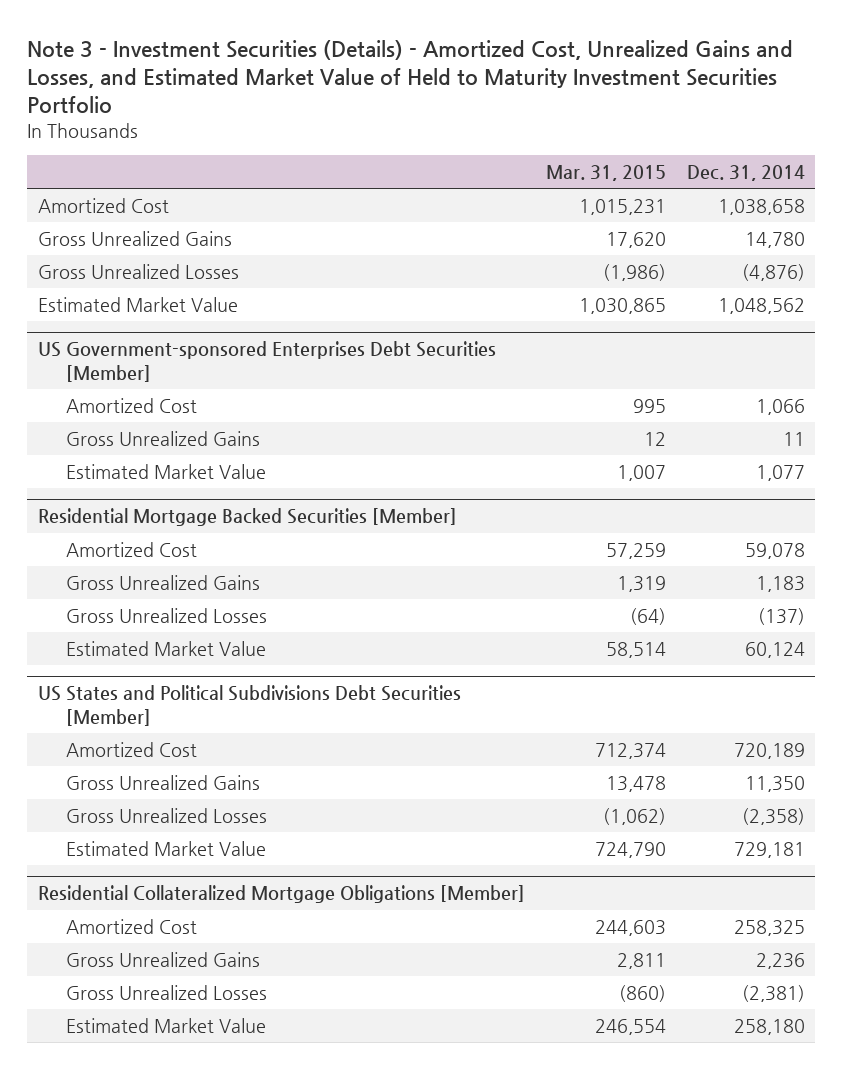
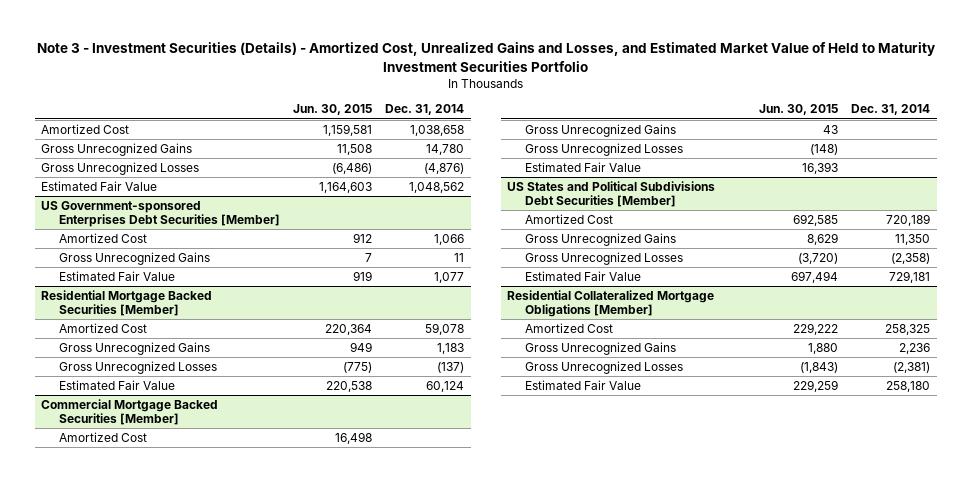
[545,165,666,182] Mar. 31, 2015 -> none
none -> [293,104,373,116] Jun. 30, 2015
[37,230,232,246] Gross Unrealized Gains -> [41,142,193,156] Gross Unrecognized Gains
[37,263,239,279] Gross Unrealized Losses -> [41,161,200,175] Gross Unrecognized Losses
[37,296,238,312] Estimated Market Value -> [41,180,158,191] Estimated Fair Value
[65,430,260,446] Gross Unrealized Gains -> [58,251,210,265] Gross Unrecognized Gains
[65,463,266,479] Estimated Market Value -> [58,270,175,281] Estimated Fair Value
[65,574,260,590] Gross Unrealized Gains -> [58,341,210,355] Gross Unrecognized Gains
[65,607,267,623] Gross Unrealized Losses -> [58,360,217,374] Gross Unrecognized Losses
[65,640,266,656] Estimated Market Value -> [58,379,175,390] Estimated Fair Value
none -> [41,398,219,425] Commercial Mortgage Backed Securities [Member]
none -> [58,431,147,442] Amortized Cost
none -> [524,123,676,137] Gross Unrecognized Gains
none -> [524,142,683,156] Gross Unrecognized Losses
none -> [524,161,641,172] Estimated Fair Value
[65,774,260,790] Gross Unrealized Gains -> [524,232,676,246] Gross Unrecognized Gains
[65,807,267,823] Gross Unrealized Losses -> [524,251,683,265] Gross Unrecognized Losses
[65,840,266,856] Estimated Market Value -> [524,270,641,281] Estimated Fair Value
[65,951,260,967] Gross Unrealized Gains -> [524,341,676,355] Gross Unrecognized Gains
[65,984,267,1000] Gross Unrealized Losses -> [524,360,683,374] Gross Unrecognized Losses
[65,1017,266,1033] Estimated Market Value -> [524,379,641,390] Estimated Fair Value

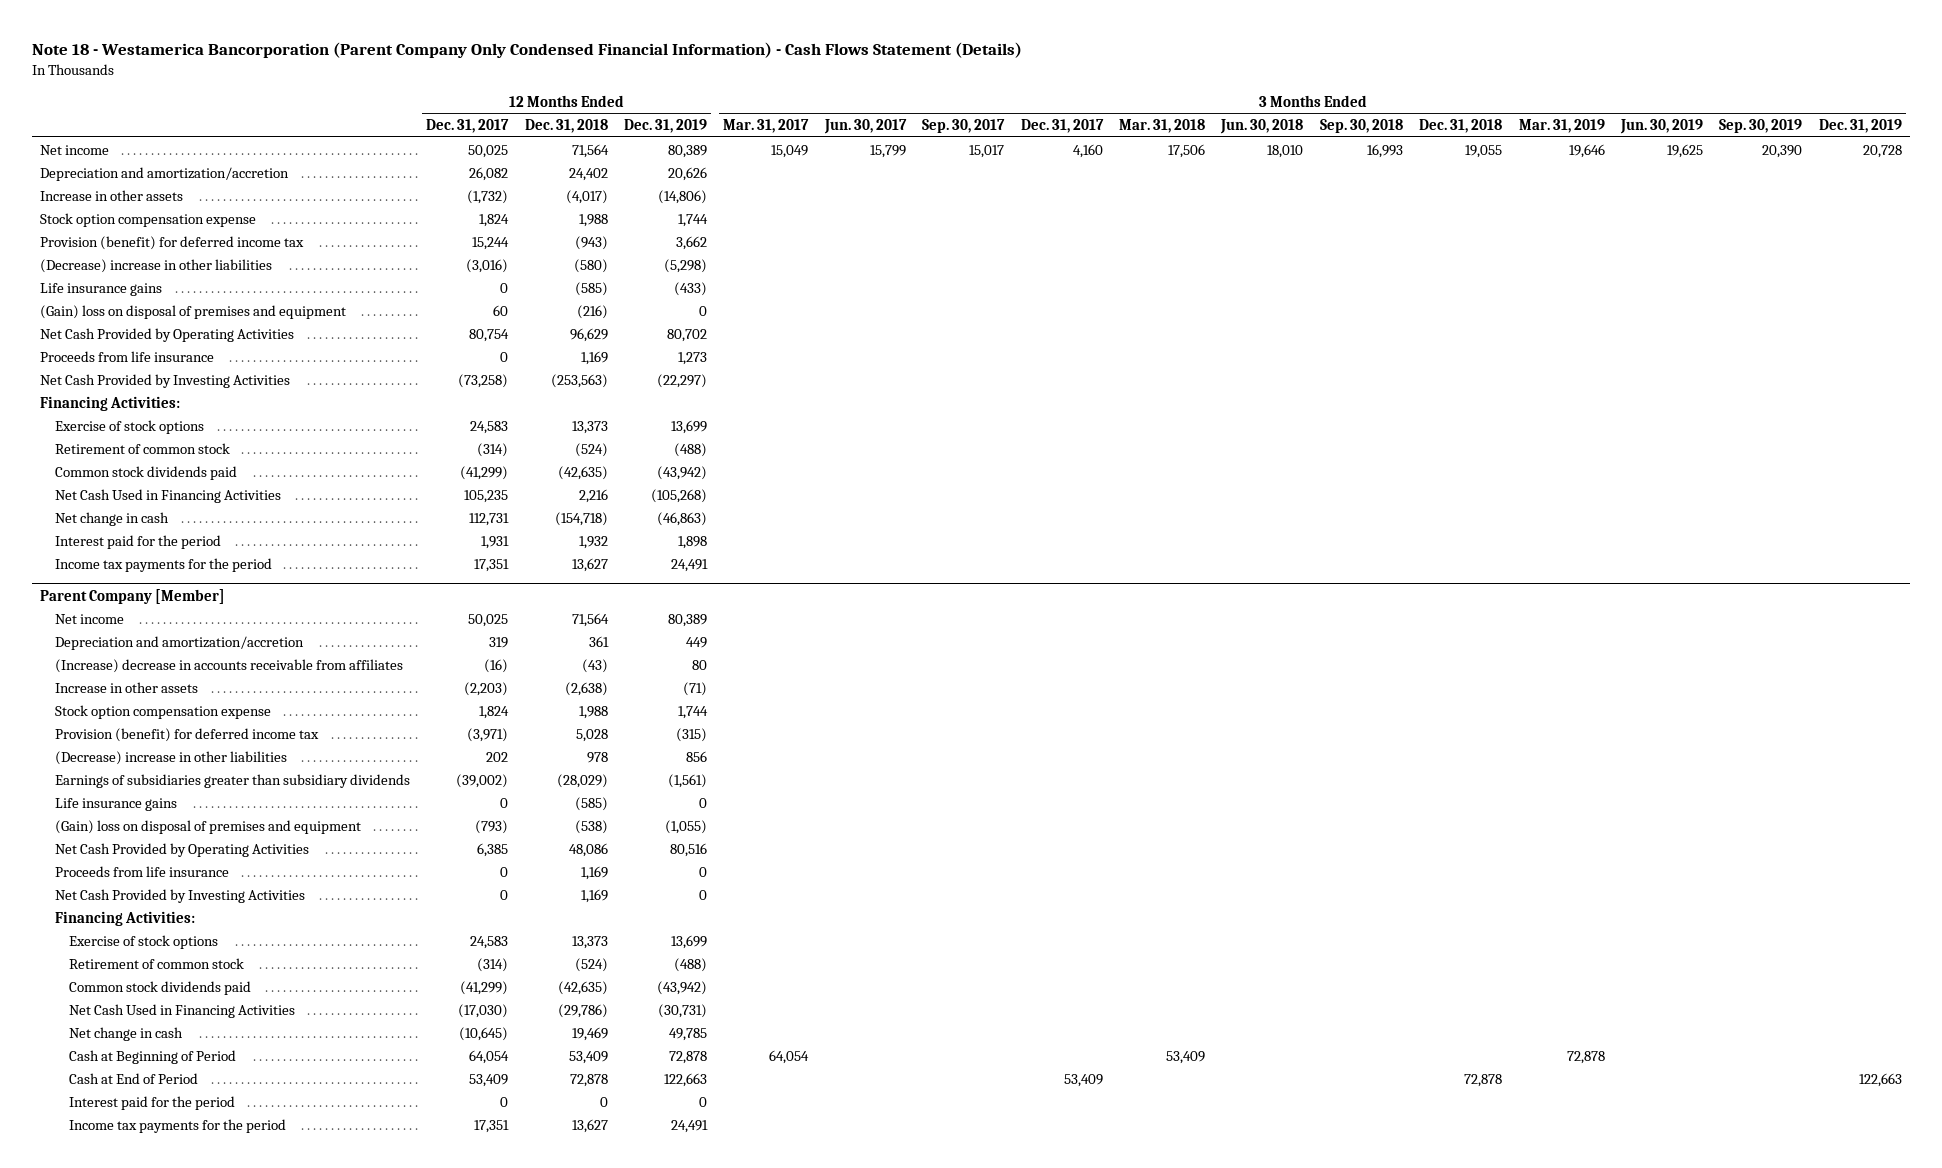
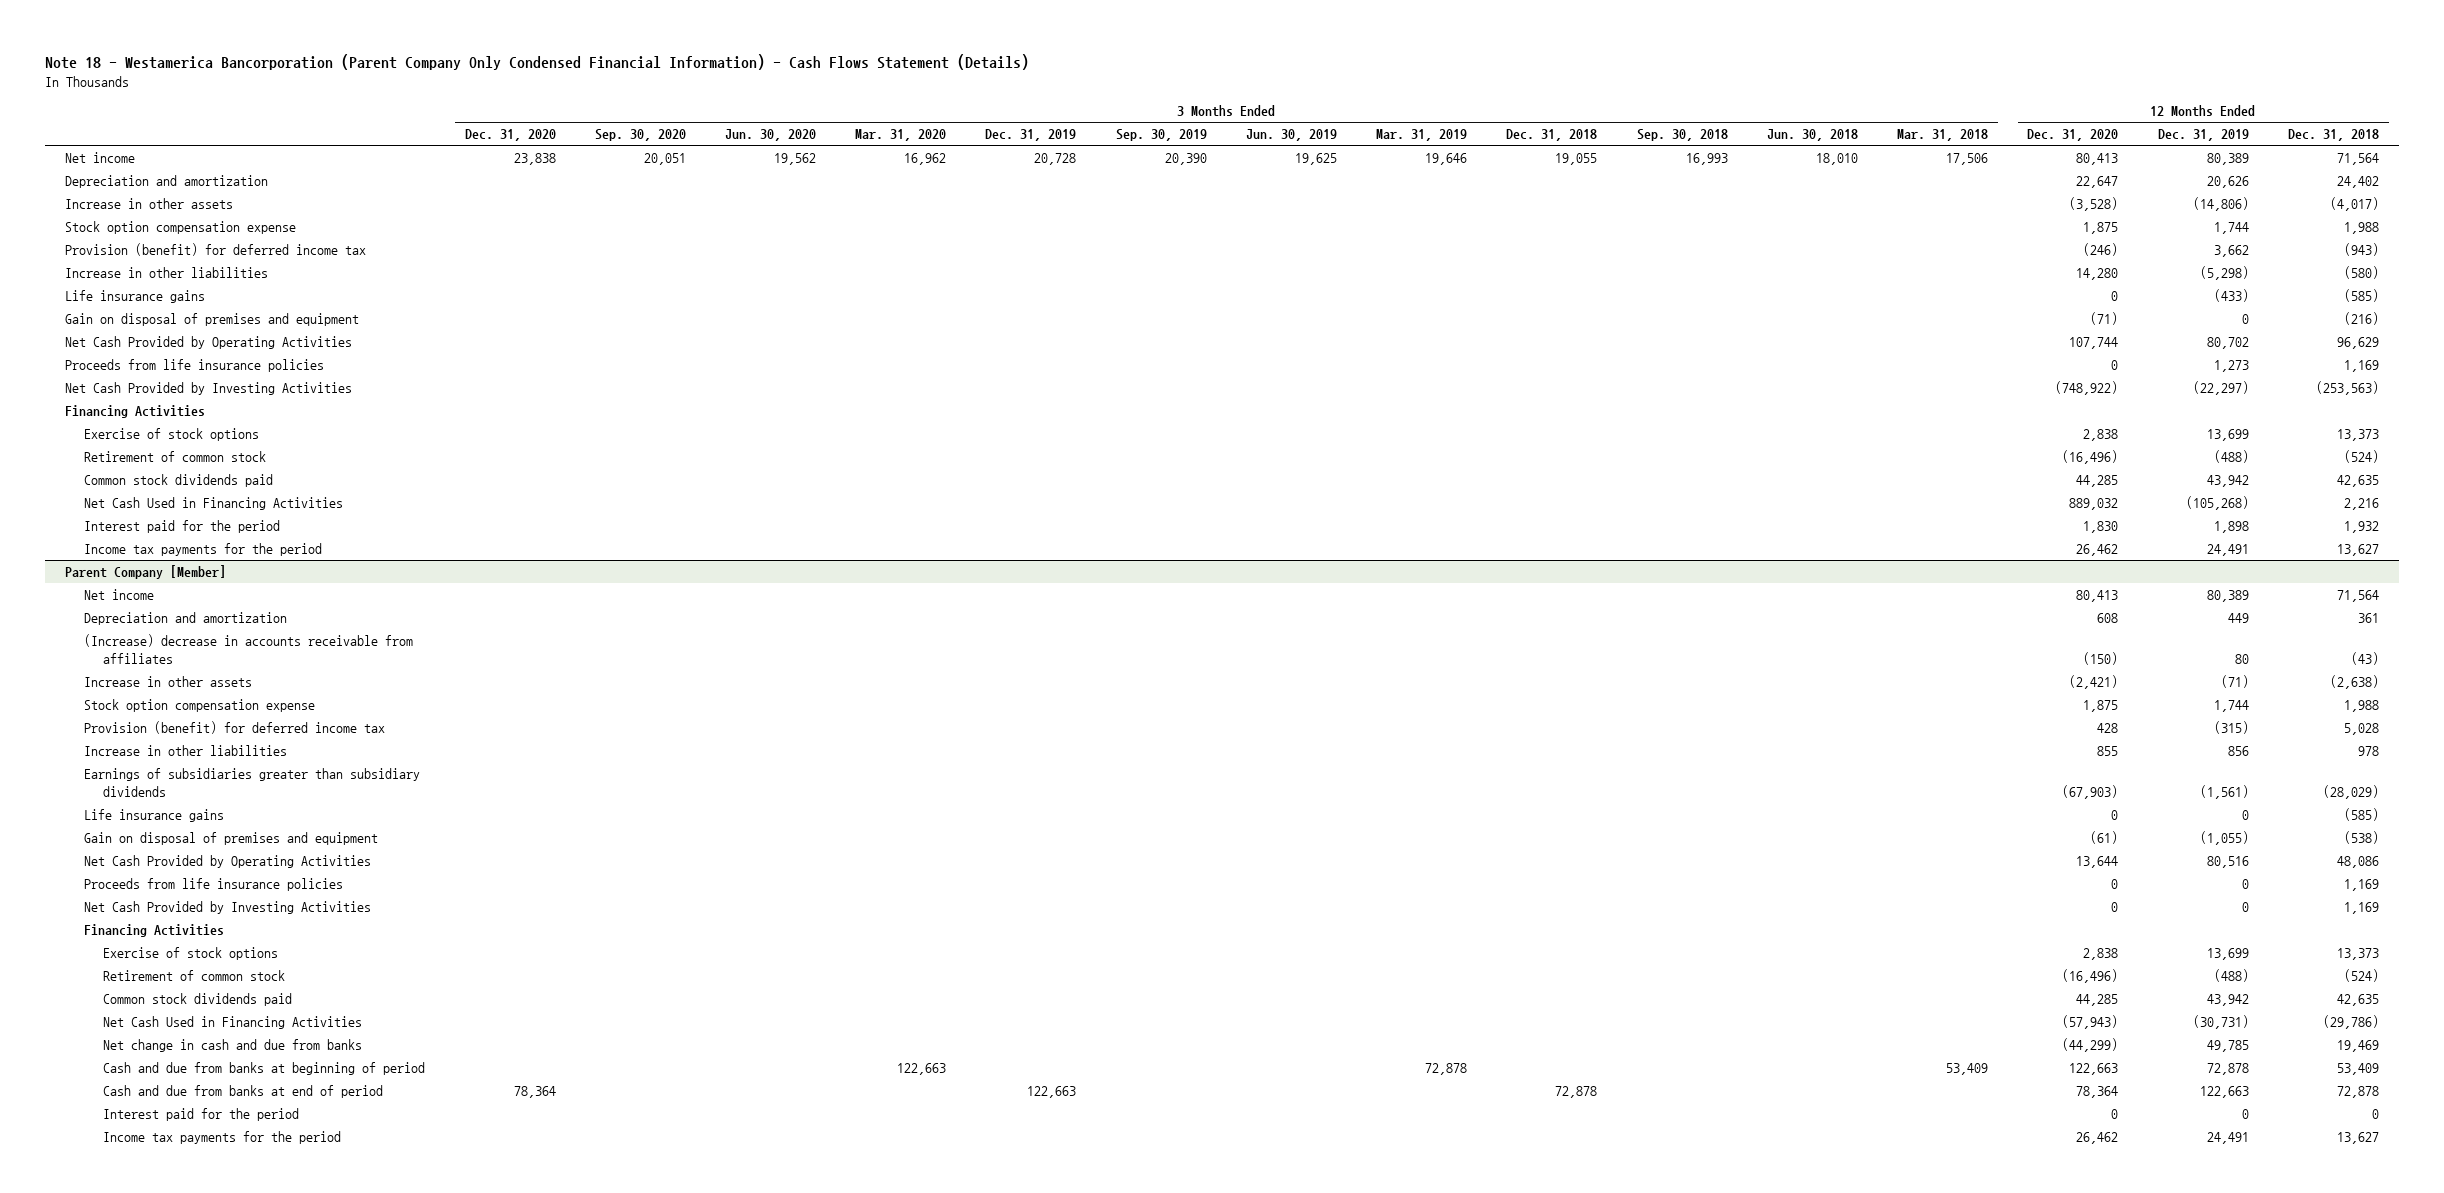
[426,119,510,134] Dec. 31, 2017 -> none
[723,119,810,134] Mar. 31, 2017 -> none
[823,119,907,135] Jun. 30, 2017 -> none
[922,119,1006,134] Sep. 30, 2017 -> none
[1020,119,1104,134] Dec. 31, 2017 -> none
none -> [464,129,556,142] Dec. 31, 2020
none -> [594,129,686,142] Sep. 30, 2020
none -> [724,129,816,142] Jun. 30, 2020
none -> [855,129,947,142] Mar. 31, 2020
none -> [2027,129,2119,142] Dec. 31, 2020
[40,166,290,181] Depreciation and amortization/accretion -> [65,174,269,188] Depreciation and amortization
[40,258,273,273] (Decrease) increase in other liabilities -> [65,266,269,278] Increase in other liabilities
[40,304,347,319] (Gain) loss on disposal of premises and equipment -> [65,312,360,326] Gain on disposal of premises and equipment
[40,350,215,362] Proceeds from life insurance -> [65,358,325,372] Proceeds from life insurance policies
[40,395,181,411] Financing Activities: -> [65,404,206,418] Financing Activities
[557,465,608,480] (42,635) -> [2336,474,2379,487] 42,635
[656,465,707,480] (43,942) -> [2206,474,2249,487] 43,942
[54,511,169,526] Net change in cash -> none
[54,635,304,650] Depreciation and amortization/accretion -> [84,611,288,625] Depreciation and amortization
[54,750,287,765] (Decrease) increase in other liabilities -> [84,744,288,756] Increase in other liabilities
[54,819,361,834] (Gain) loss on disposal of premises and equipment -> [84,831,379,845] Gain on disposal of premises and equipment
[54,865,229,877] Proceeds from life insurance -> [84,877,344,891] Proceeds from life insurance policies
[54,910,195,926] Financing Activities: -> [84,923,225,937] Financing Activities
[557,980,608,995] (42,635) -> [2336,993,2379,1006] 42,635
[656,980,707,995] (43,942) -> [2206,993,2249,1006] 43,942
[69,1026,184,1041] Net change in cash -> [103,1038,363,1052] Net change in cash and due from banks
[69,1049,237,1064] Cash at Beginning of Period -> [103,1061,426,1075] Cash and due from banks at beginning of period
[69,1072,199,1084] Cash at End of Period -> [103,1084,384,1098] Cash and due from banks at end of period

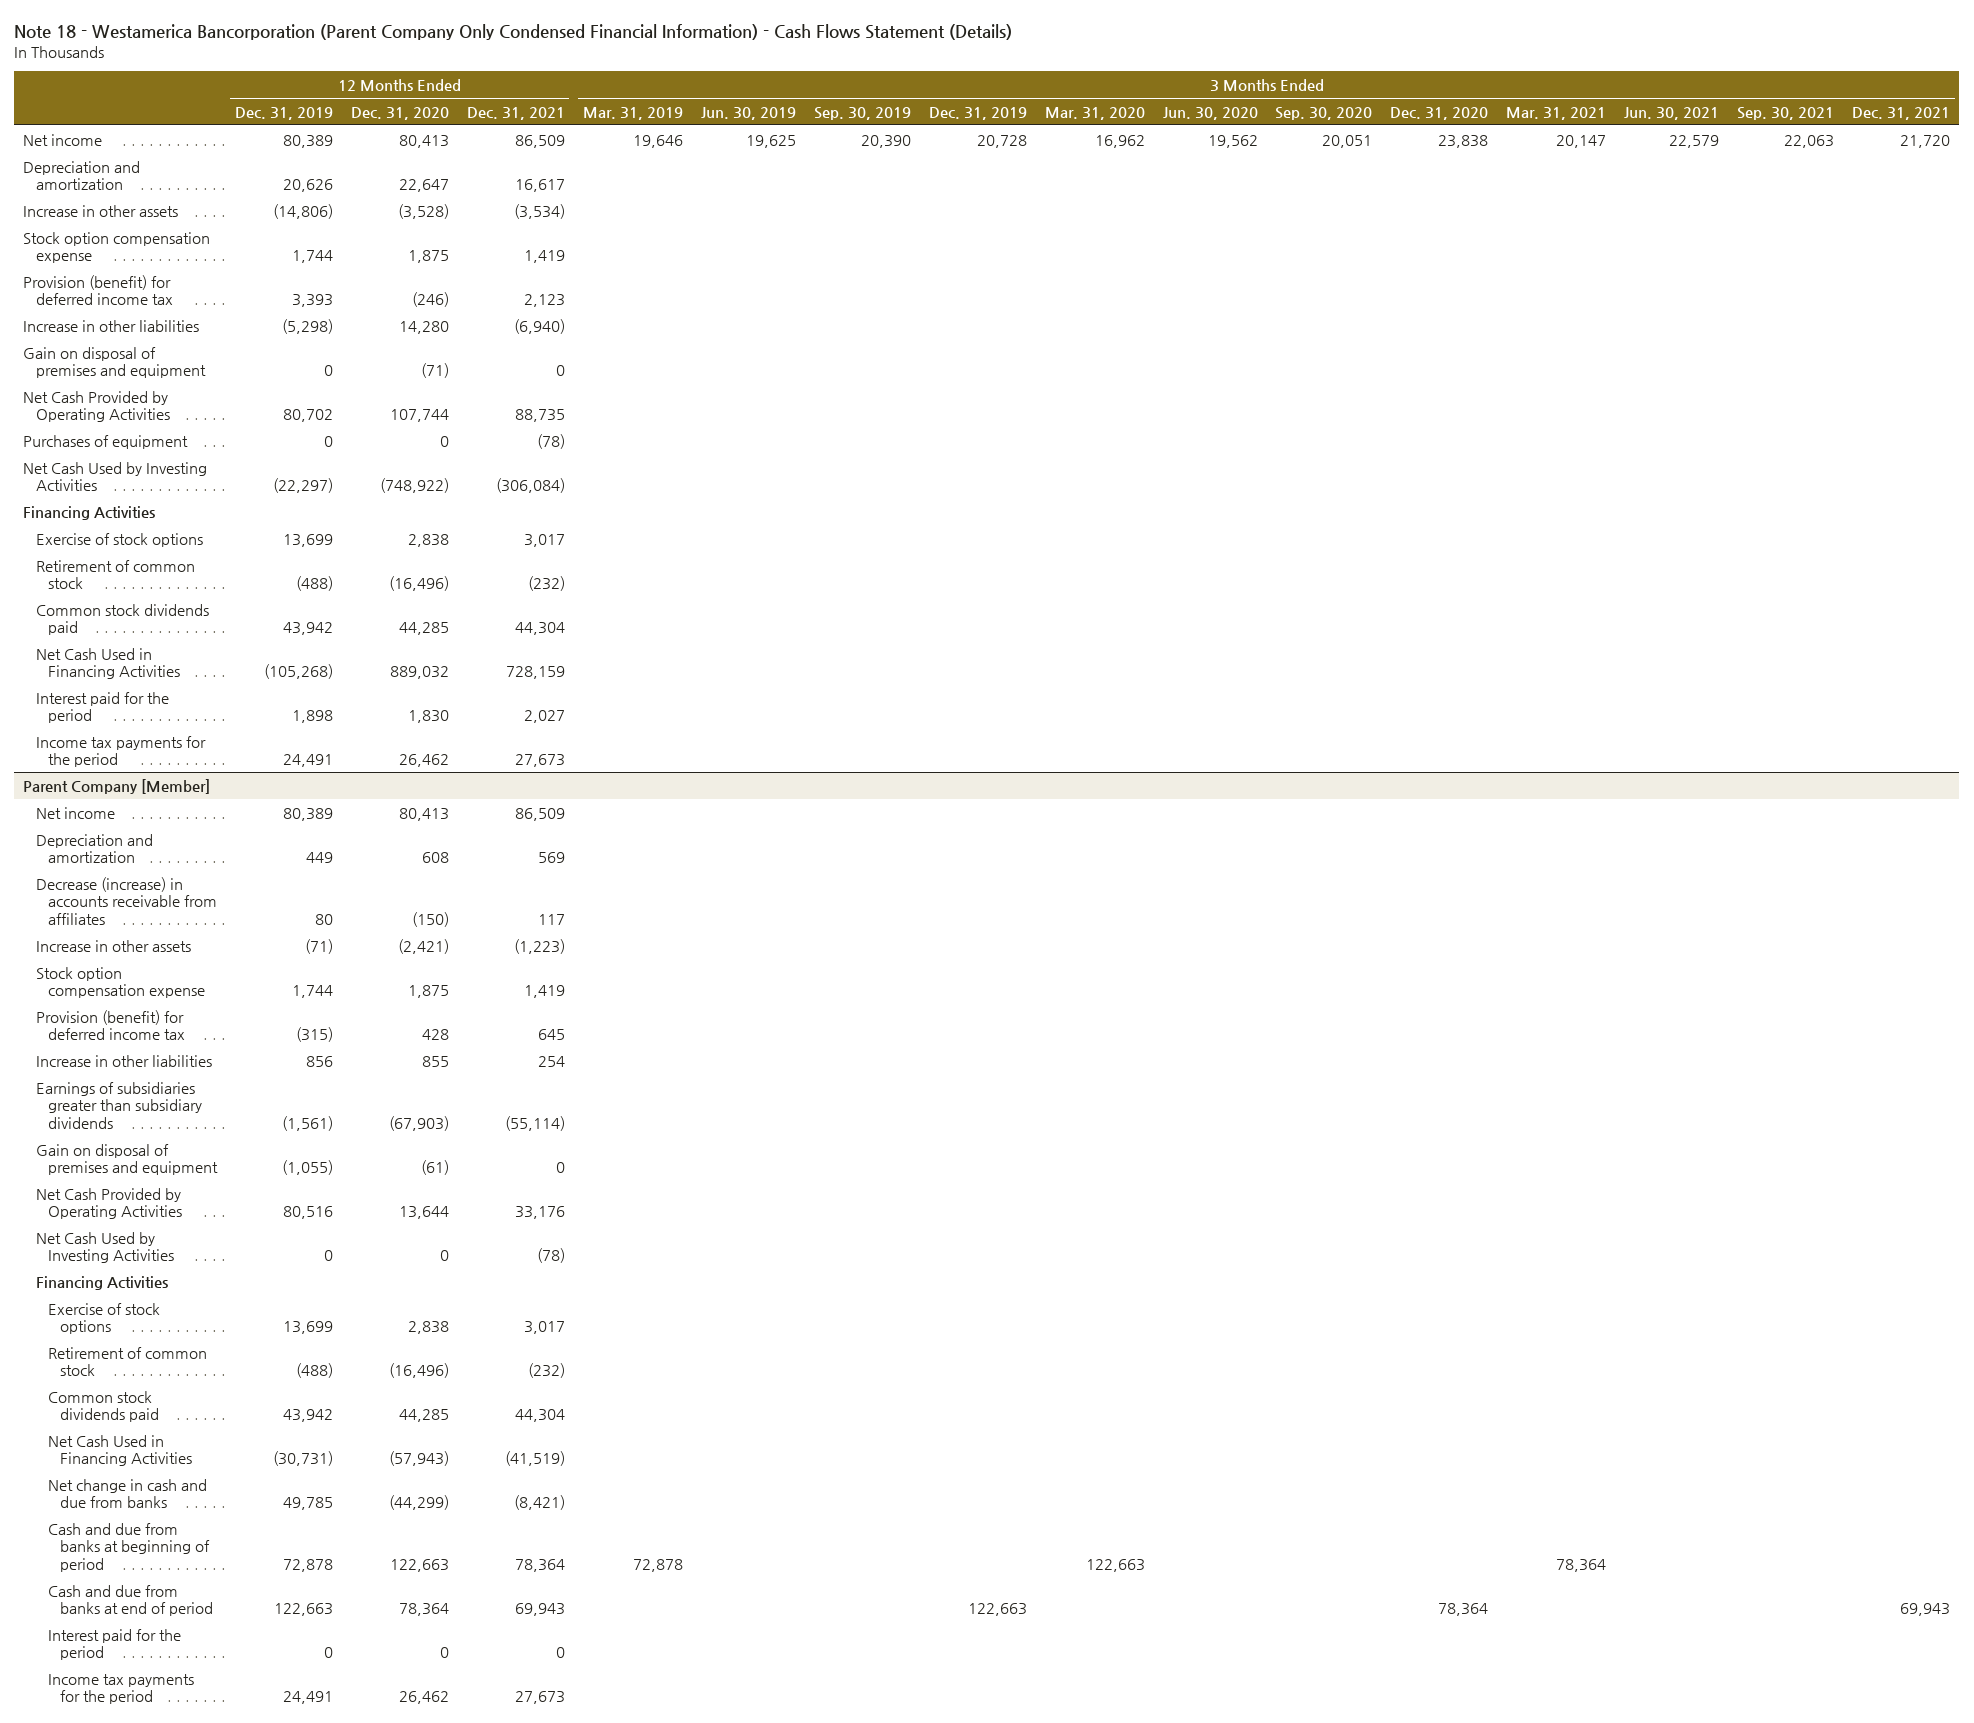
[1506,129,1598,142] Dec. 31, 2018 -> none
[1636,129,1728,142] Sep. 30, 2018 -> none
[1766,129,1858,142] Jun. 30, 2018 -> none
[1897,129,1989,142] Mar. 31, 2018 -> none
[2287,129,2379,142] Dec. 31, 2018 -> none
none -> [466,106,565,120] Dec. 31, 2021
none -> [1506,106,1607,120] Mar. 31, 2021
none -> [1624,106,1720,120] Jun. 30, 2021
none -> [1737,106,1835,120] Sep. 30, 2021
none -> [1852,106,1951,120] Dec. 31, 2021
[2213,244,2249,257] 3,662 -> [291,294,333,308] 3,393
[65,289,206,303] Life insurance gains -> none
[65,358,325,372] Proceeds from life insurance policies -> none
none -> [23,434,189,449] Purchases of equipment
[65,381,353,395] Net Cash Provided by Investing Activities -> [23,461,208,492] Net Cash Used by Investing Activities
[84,633,414,664] (Increase) decrease in accounts receivable from affiliates -> [35,876,217,925] Decrease (increase) in accounts receivable from affiliates
[84,808,225,822] Life insurance gains -> none
[84,877,344,891] Proceeds from life insurance policies -> none
[84,900,372,914] Net Cash Provided by Investing Activities -> [35,1231,174,1264] Net Cash Used by Investing Activities

